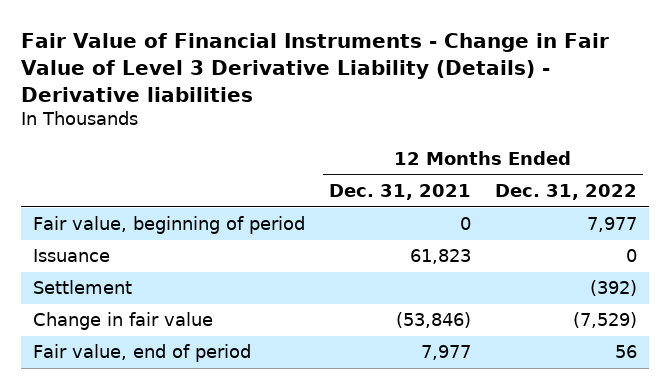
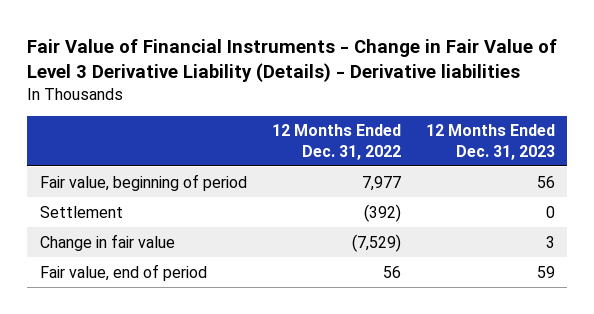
[329,184,472,201] Dec. 31, 2021 -> none
none -> [425,124,555,160] 12 Months Ended Dec. 31, 2023
[33,249,111,263] Issuance -> none

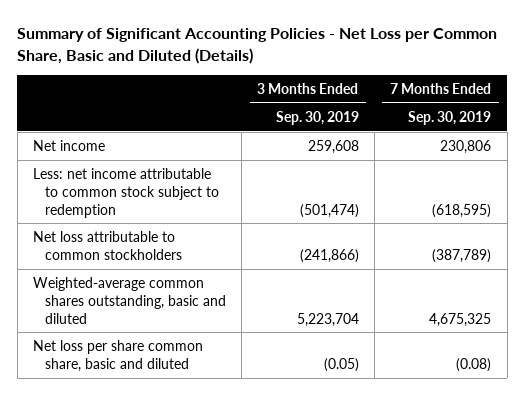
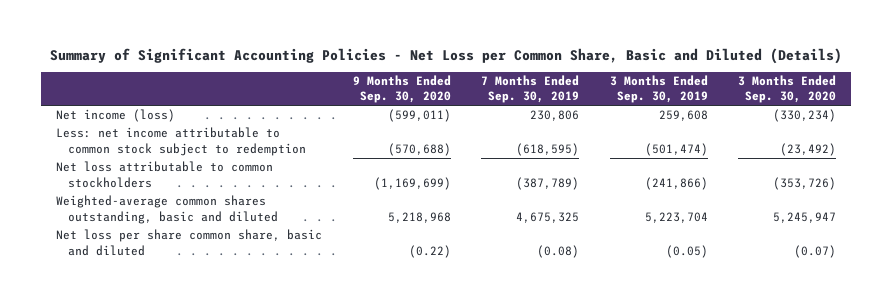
none -> [352,75,451,104] 9 Months Ended Sep. 30, 2020
none -> [738,75,837,104] 3 Months Ended Sep. 30, 2020
[32,140,105,152] Net income -> [56,109,176,123] Net income (loss)

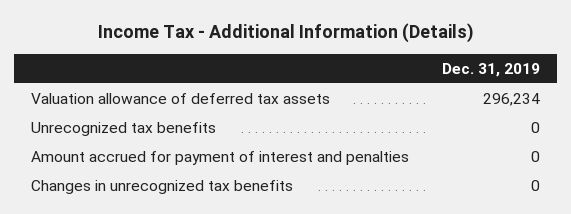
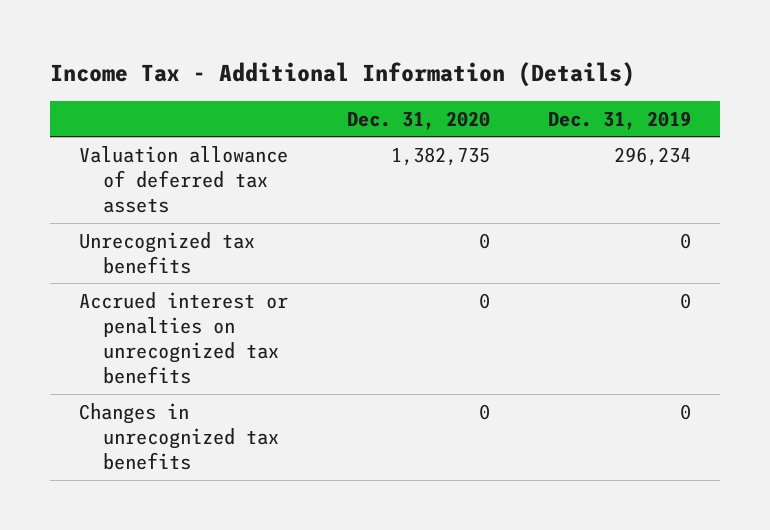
none -> [346,110,490,130] Dec. 31, 2020
[30,151,409,166] Amount accrued for payment of interest and penalties -> [79,291,289,385] Accrued interest or penalties on unrecognized tax benefits

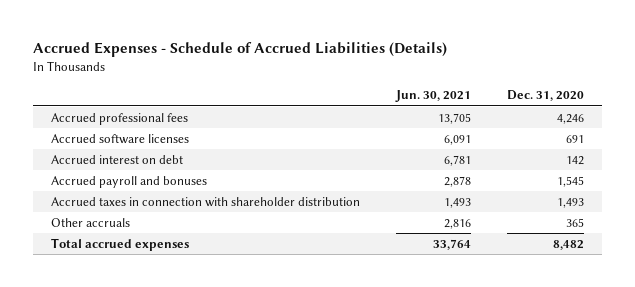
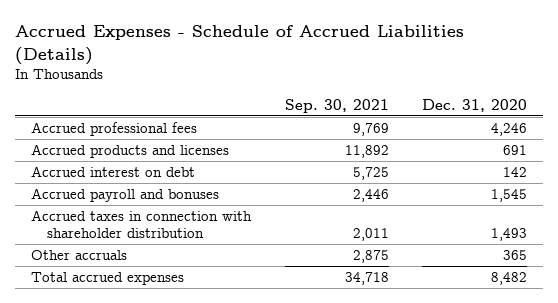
[394,90,471,103] Jun. 30, 2021 -> none
none -> [284,98,389,113] Sep. 30, 2021
[50,133,189,144] Accrued software licenses -> [31,143,230,158] Accrued products and licenses

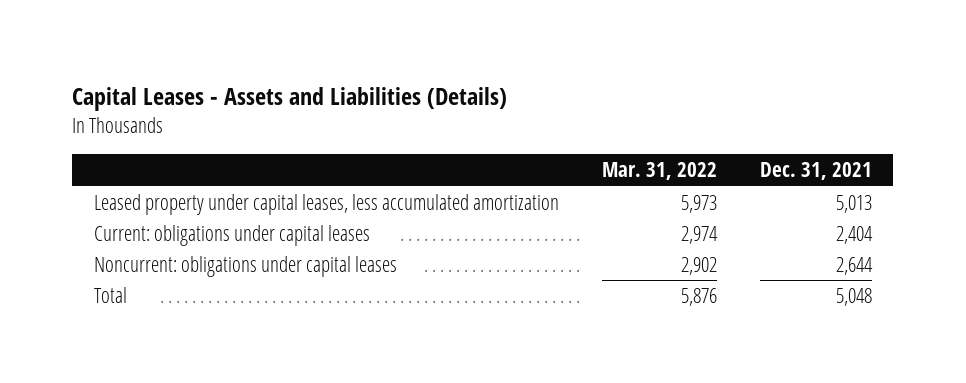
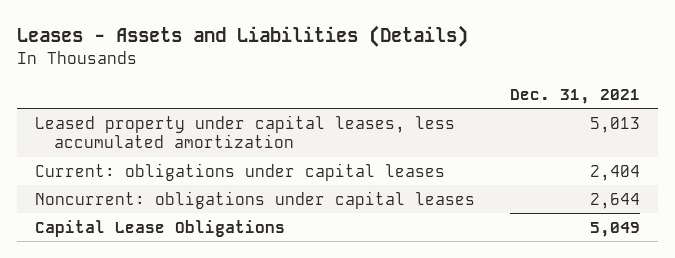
[72,86,508,111] Capital Leases - Assets and Liabilities (Details) -> [16,25,468,48] Leases - Assets and Liabilities (Details)
[601,162,717,181] Mar. 31, 2022 -> none
[93,287,127,304] Total -> none
none -> [34,219,285,237] Capital Lease Obligations

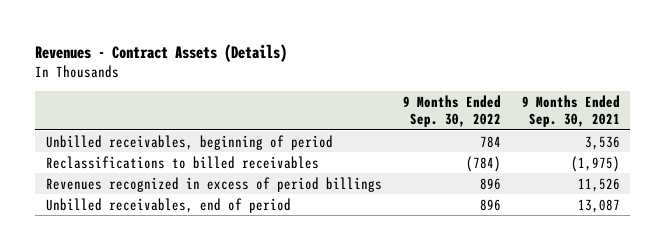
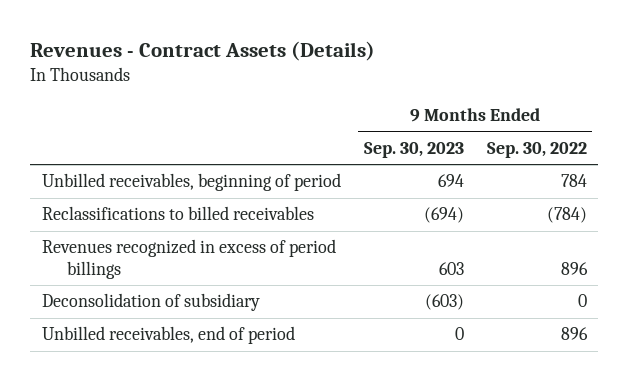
[521,94,620,127] 9 Months Ended Sep. 30, 2021 -> none
none -> [363,141,464,158] Sep. 30, 2023
none -> [41,293,260,312] Deconsolidation of subsidiary

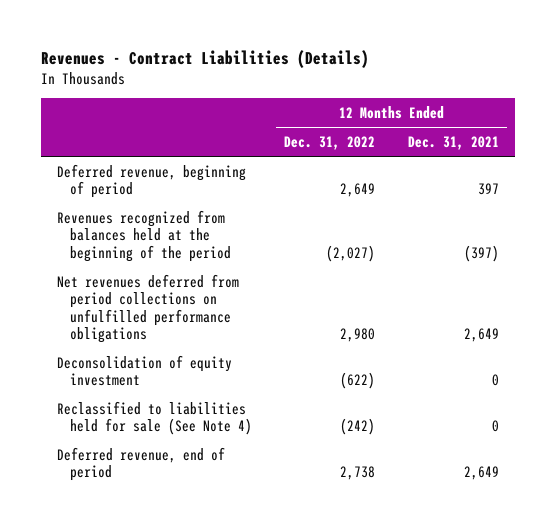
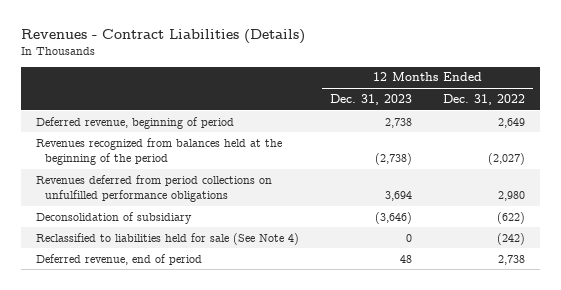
[407,135,499,150] Dec. 31, 2021 -> none
none -> [330,93,413,105] Dec. 31, 2023
[56,273,239,344] Net revenues deferred from period collections on unfulfilled performance obligations -> [36,174,273,202] Revenues deferred from period collections on unfulfilled performance obligations
[56,354,232,387] Deconsolidation of equity investment -> [36,211,193,224] Deconsolidation of subsidiary

